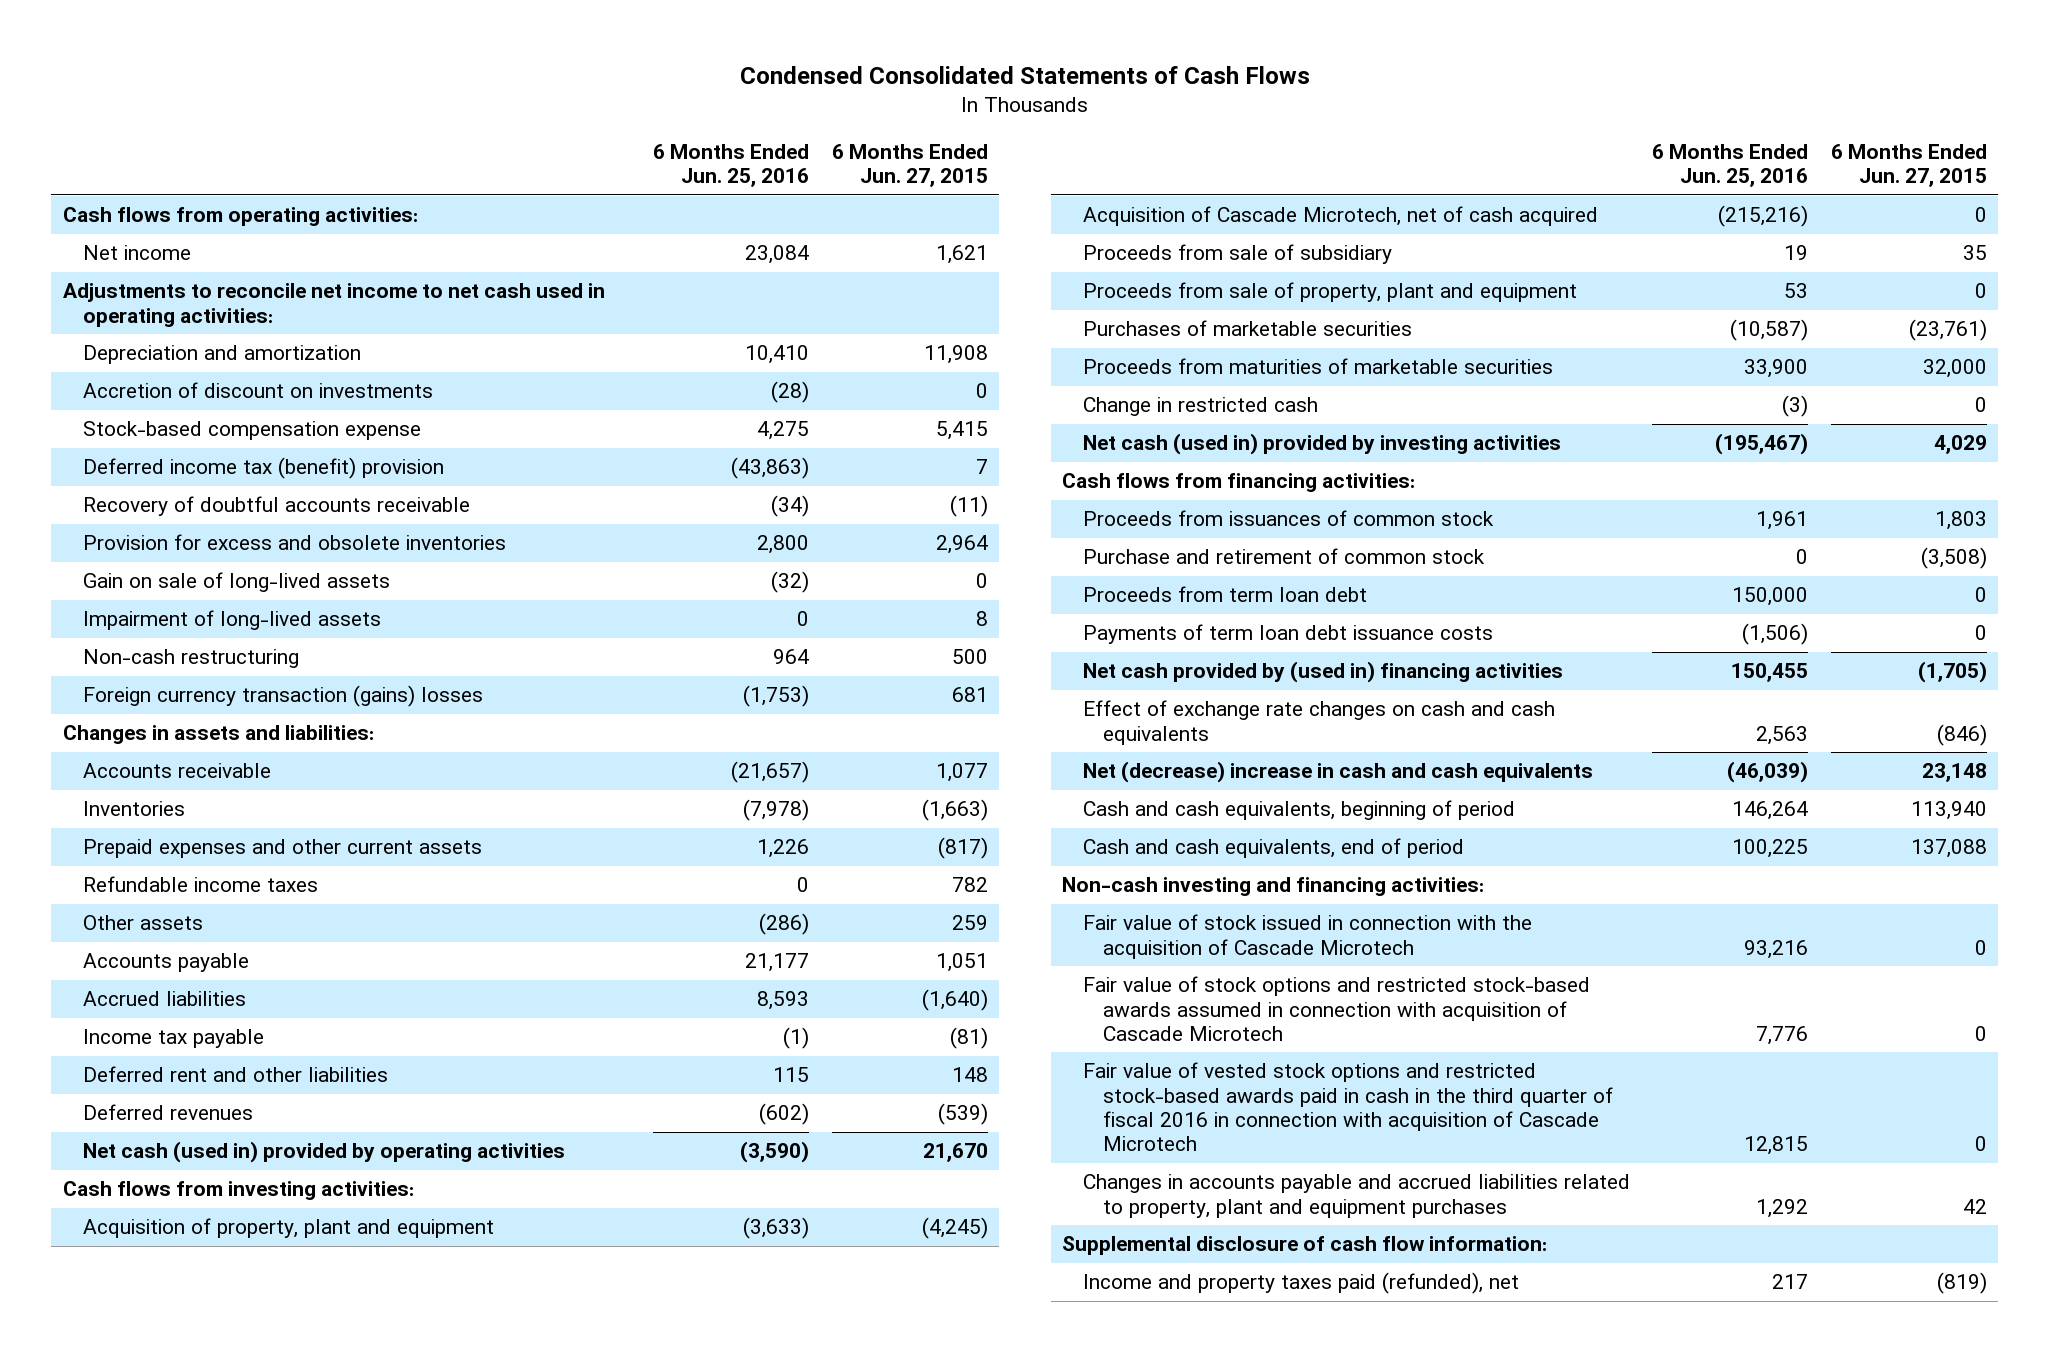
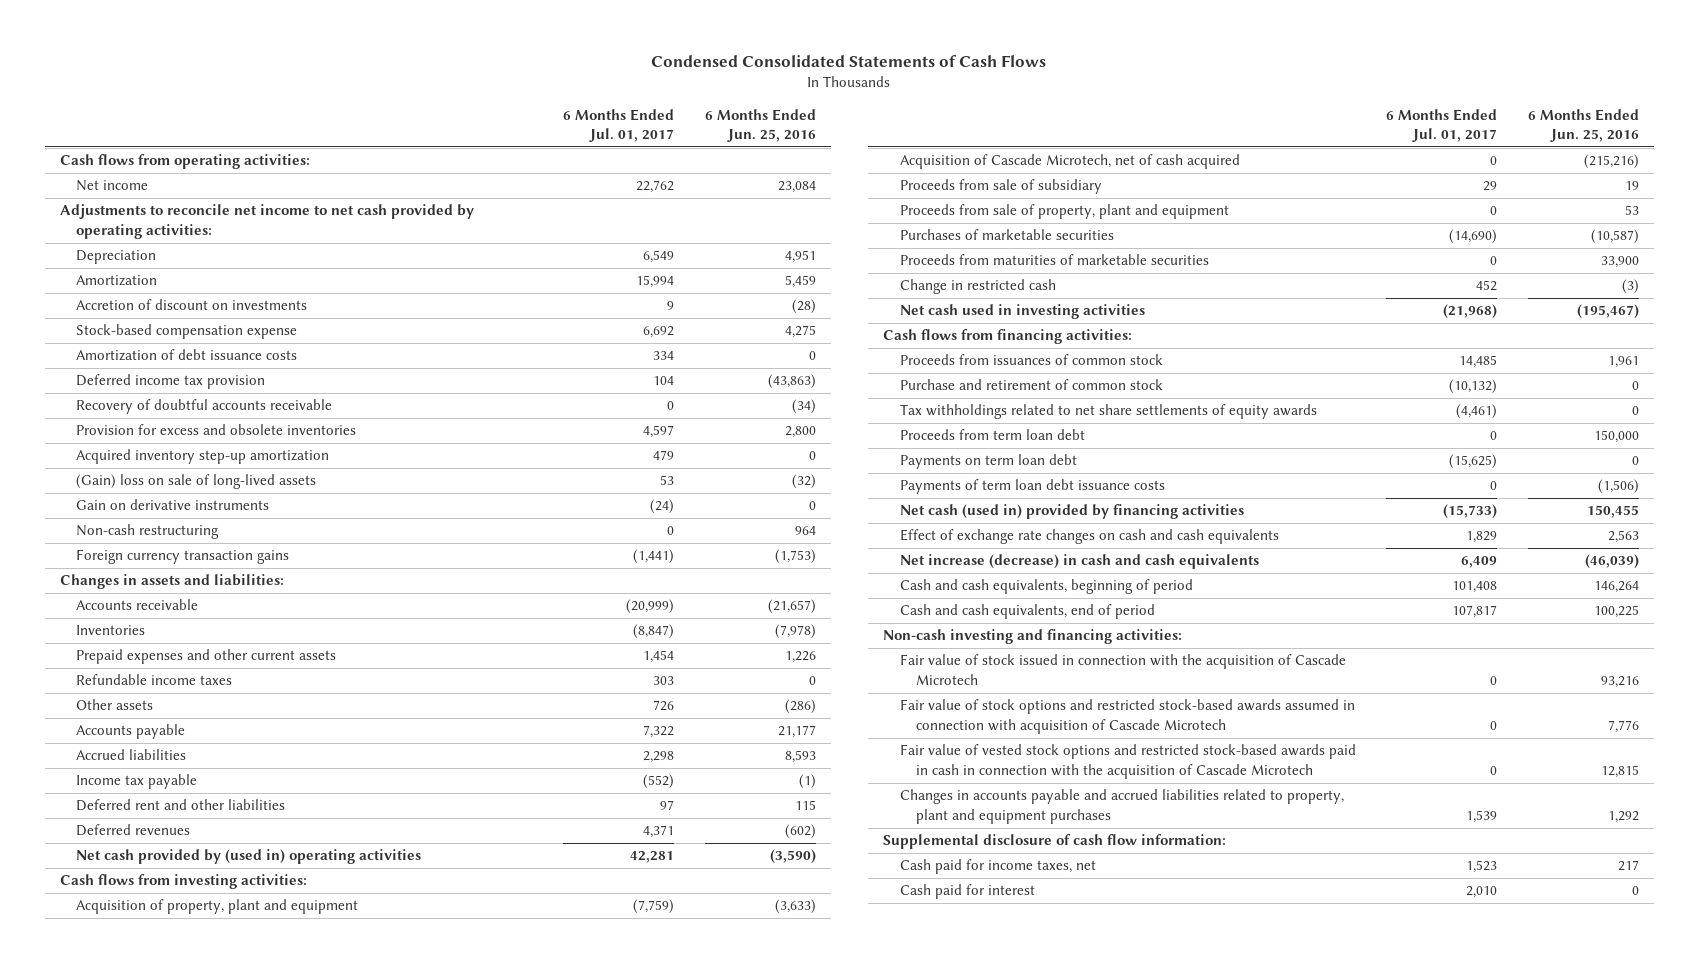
[831,144,988,188] 6 Months Ended Jun. 27, 2015 -> none
none -> [562,108,674,142] 6 Months Ended Jul. 01, 2017
[83,345,362,365] Depreciation and amortization -> none
[62,283,605,327] Adjustments to reconcile net income to net cash used in operating activities: -> [59,204,474,239] Adjustments to reconcile net income to net cash provided by operating activities:
none -> [76,250,157,265] Depreciation
none -> [76,275,158,287] Amortization
none -> [76,349,298,362] Amortization of debt issuance costs
[83,457,445,480] Deferred income tax (benefit) provision -> [76,374,266,390] Deferred income tax provision
[83,610,382,631] Impairment of long-lived assets -> none
none -> [76,449,330,465] Acquired inventory step-up amortization
[83,572,391,593] Gain on sale of long-lived assets -> [76,474,317,490] (Gain) loss on sale of long-lived assets
none -> [76,499,270,511] Gain on derivative instruments
[83,685,484,708] Foreign currency transaction (gains) losses -> [76,549,290,565] Foreign currency transaction gains
[83,1141,566,1164] Net cash (used in) provided by operating activities -> [76,849,422,865] Net cash provided by (used in) operating activities
[1082,433,1561,456] Net cash (used in) provided by investing activities -> [899,304,1145,320] Net cash used in investing activities
none -> [899,404,1317,420] Tax withholdings related to net share settlements of equity awards
none -> [899,454,1077,470] Payments on term loan debt
[1082,661,1563,684] Net cash provided by (used in) financing activities -> [899,504,1244,520] Net cash (used in) provided by financing activities
[1082,761,1593,784] Net (decrease) increase in cash and cash equivalents -> [899,554,1259,570] Net increase (decrease) in cash and cash equivalents
[1082,1062,1614,1152] Fair value of vested stock options and restricted stock-based awards paid in cash in the third quarter of fiscal 2016 in connection with acquisition of Cascade Microtech -> [899,744,1356,779] Fair value of vested stock options and restricted stock-based awards paid in cash in connection with the acquisition of Cascade Microtech
[1082,1272,1519,1295] Income and property taxes paid (refunded), net -> [899,859,1096,875] Cash paid for income taxes, net
none -> [899,884,1035,900] Cash paid for interest

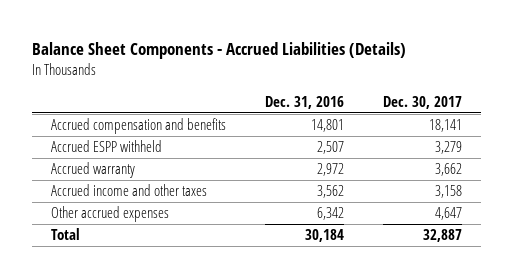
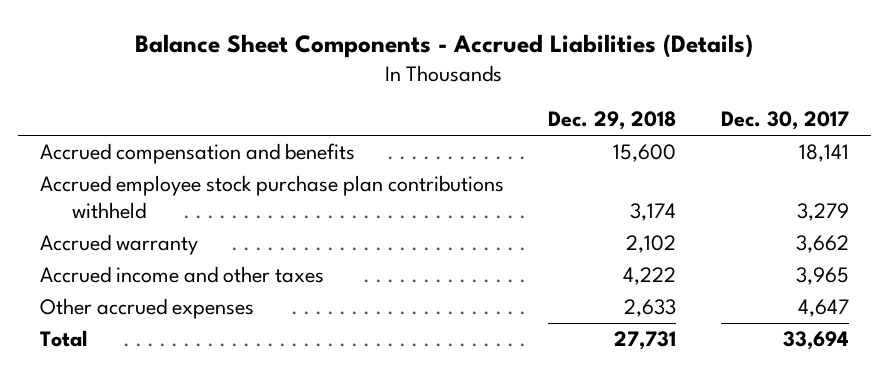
[265,95,345,109] Dec. 31, 2016 -> none
none -> [548,111,677,131] Dec. 29, 2018
[51,140,163,153] Accrued ESPP withheld -> [39,175,504,220] Accrued employee stock purchase plan contributions withheld
[434,185,462,199] 3,158 -> [795,267,849,286] 3,965
[422,229,462,243] 32,887 -> [782,331,849,351] 33,694

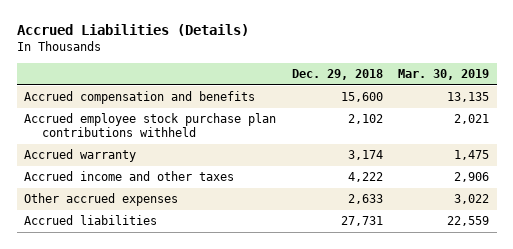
[135,33,754,58] Balance Sheet Components - Accrued Liabilities (Details) -> [16,24,249,37] Accrued Liabilities (Details)
[720,111,849,131] Dec. 30, 2017 -> none
none -> [397,69,489,81] Mar. 30, 2019
[630,203,677,222] 3,174 -> [347,114,383,125] 2,102
[626,235,677,254] 2,102 -> [347,150,383,161] 3,174
[39,330,87,348] Total -> [24,215,158,226] Accrued liabilities

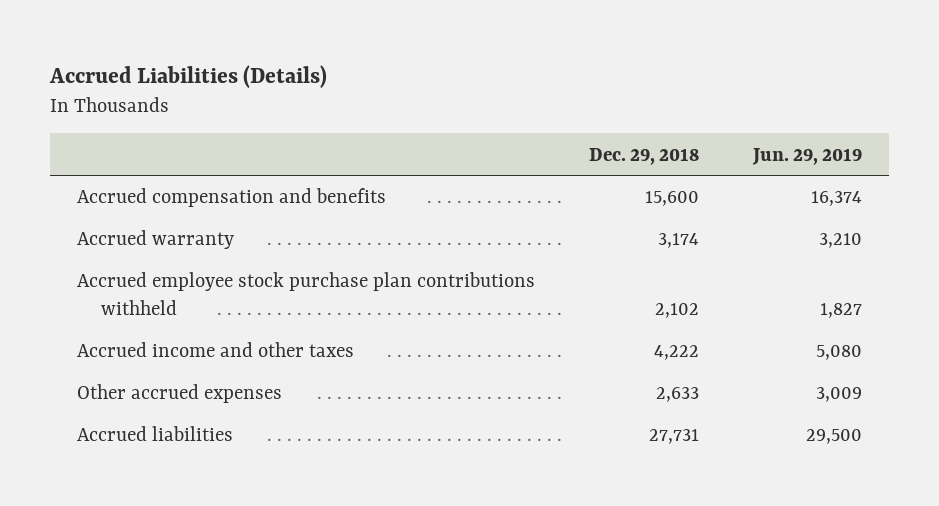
[397,69,489,81] Mar. 30, 2019 -> none
none -> [752,147,863,165] Jun. 29, 2019
[24,113,277,138] Accrued employee stock purchase plan contributions withheld -> [76,272,535,315] Accrued employee stock purchase plan contributions withheld

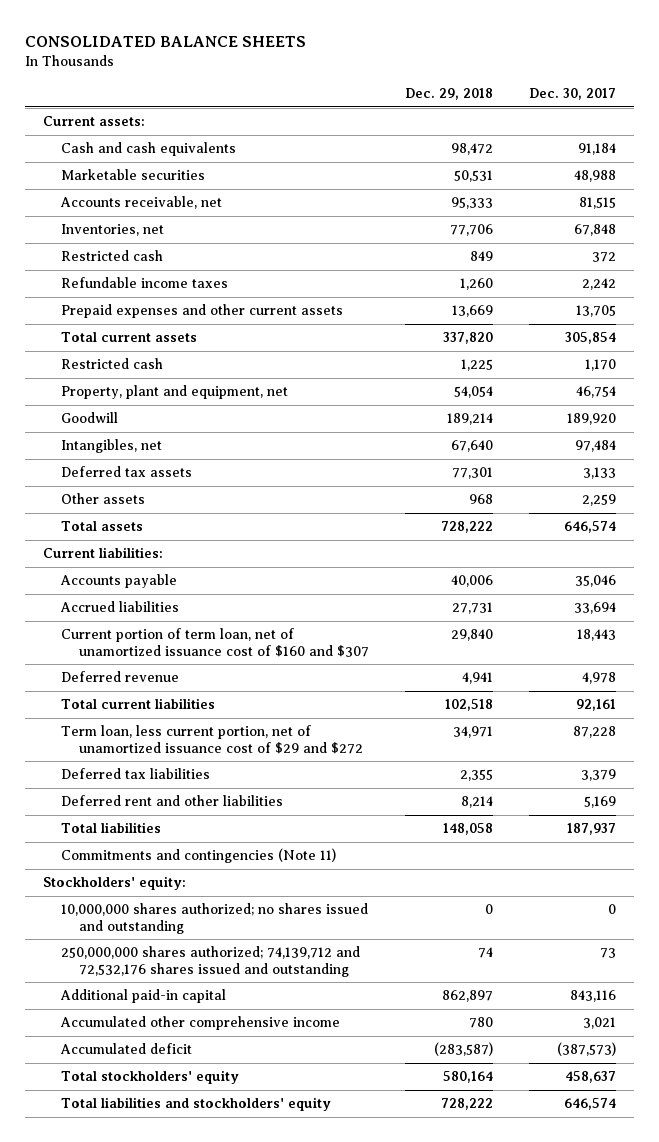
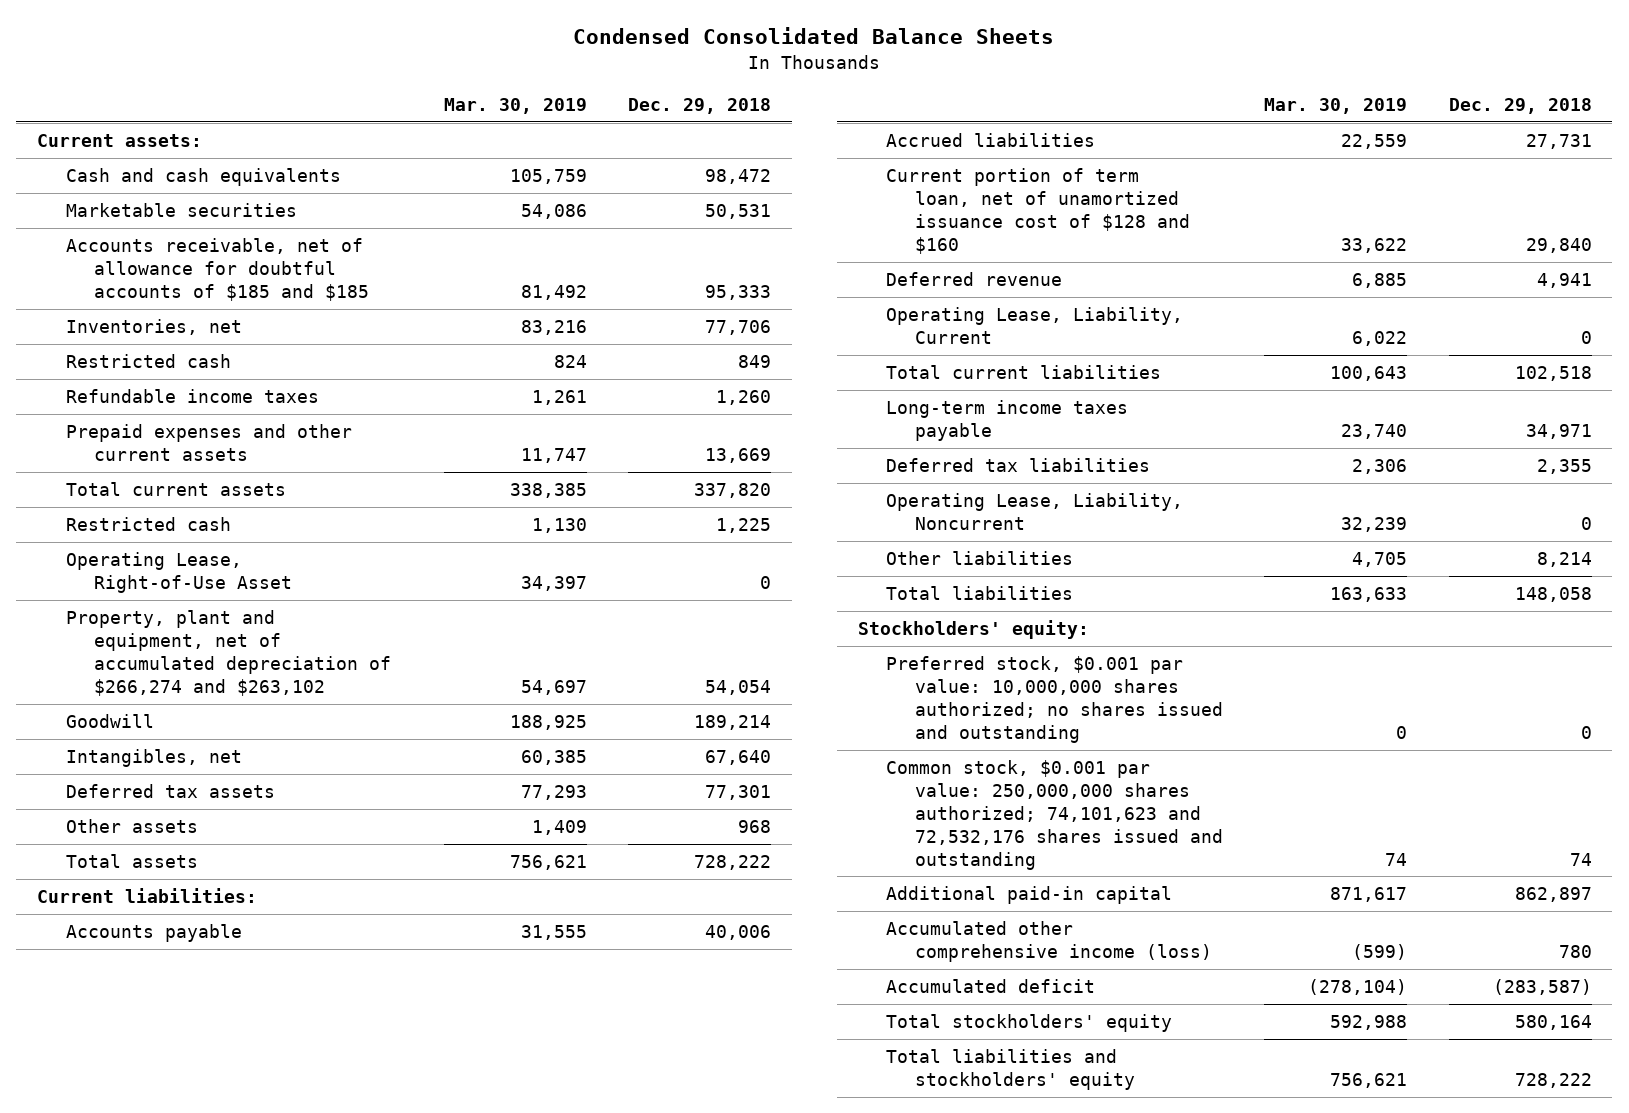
[25,36,307,48] CONSOLIDATED BALANCE SHEETS -> [573,27,1055,45] Condensed Consolidated Balance Sheets
[528,88,616,101] Dec. 30, 2017 -> none
none -> [443,97,587,114] Mar. 30, 2019
[60,196,223,210] Accounts receivable, net -> [65,237,370,301] Accounts receivable, net of allowance for doubtful accounts of $185 and $185
none -> [65,551,293,593] Operating Lease, Right-of-Use Asset
[61,385,289,400] Property, plant and equipment, net -> [65,609,392,696] Property, plant and equipment, net of accumulated depreciation of $266,274 and $263,102
[61,628,370,657] Current portion of term loan, net of unamortized issuance cost of $160 and $307 -> [886,167,1190,254] Current portion of term loan, net of unamortized issuance cost of $128 and $160
none -> [886,306,1184,344] Operating Lease, Liability, Current
[61,725,364,754] Term loan, less current portion, net of unamortized issuance cost of $29 and $272 -> [886,399,1129,441] Long-term income taxes payable
none -> [886,492,1184,530] Operating Lease, Liability, Noncurrent
[61,795,284,807] Deferred rent and other liabilities -> [886,550,1074,565] Other liabilities
[61,848,337,864] Commitments and contingencies (Note 11) -> none
[61,903,369,934] 10,000,000 shares authorized; no shares issued and outstanding -> [886,655,1223,743] Preferred stock, $0.001 par value: 10,000,000 shares authorized; no shares issued and outstanding
[61,946,361,977] 250,000,000 shares authorized; 74,139,712 and 72,532,176 shares issued and outstanding -> [886,759,1223,870] Common stock, $0.001 par value: 250,000,000 shares authorized; 74,101,623 and 72,532,176 shares issued and outstanding
[60,1016,341,1031] Accumulated other comprehensive income -> [886,920,1212,962] Accumulated other comprehensive income (loss)

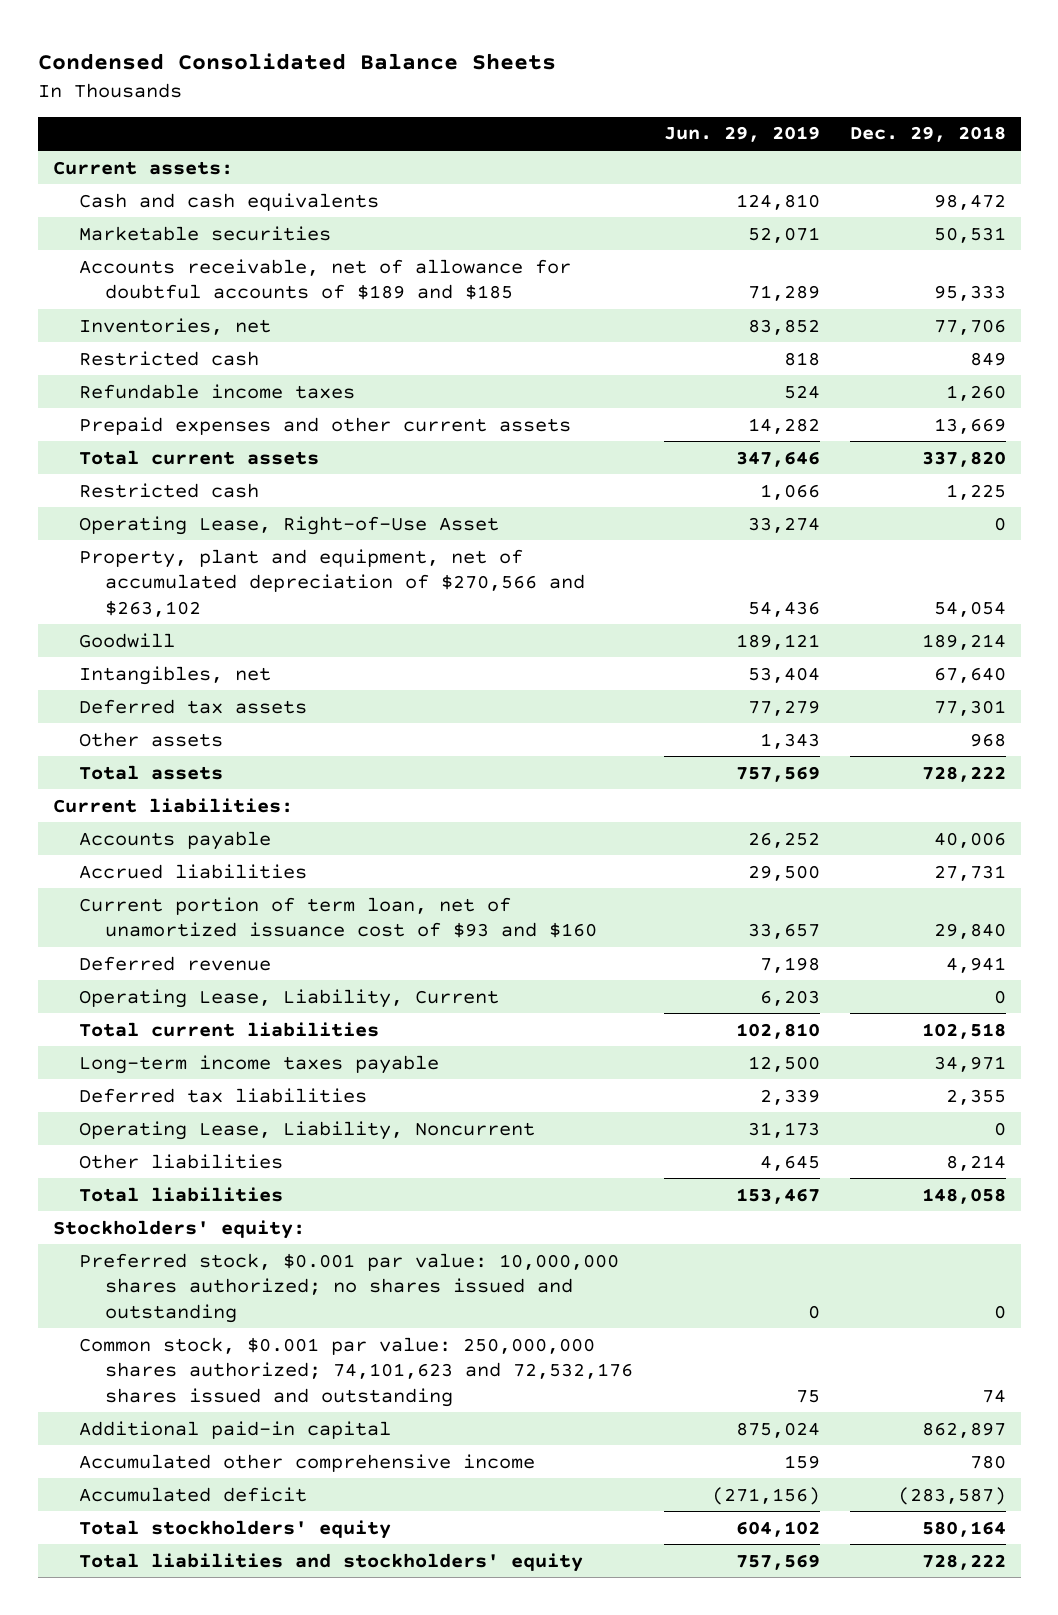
[443,97,587,114] Mar. 30, 2019 -> none
none -> [663,126,820,143] Jun. 29, 2019
[65,237,370,301] Accounts receivable, net of allowance for doubtful accounts of $185 and $185 -> [79,258,572,301] Accounts receivable, net of allowance for doubtful accounts of $189 and $185
[65,609,392,696] Property, plant and equipment, net of accumulated depreciation of $266,274 and $263,102 -> [79,548,586,617] Property, plant and equipment, net of accumulated depreciation of $270,566 and $263,102
[886,167,1190,254] Current portion of term loan, net of unamortized issuance cost of $128 and $160 -> [79,896,598,939] Current portion of term loan, net of unamortized issuance cost of $93 and $160
[886,920,1212,962] Accumulated other comprehensive income (loss) -> [79,1453,536,1472] Accumulated other comprehensive income

